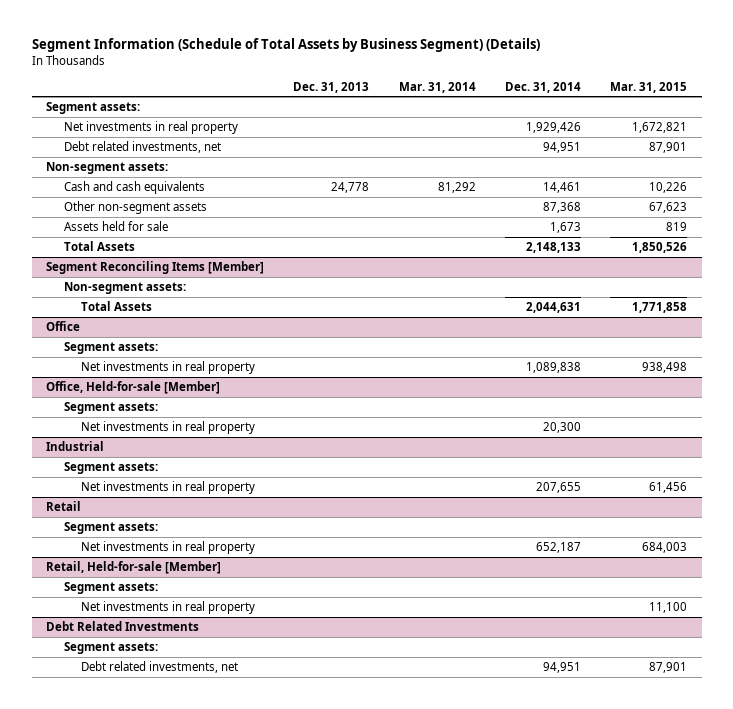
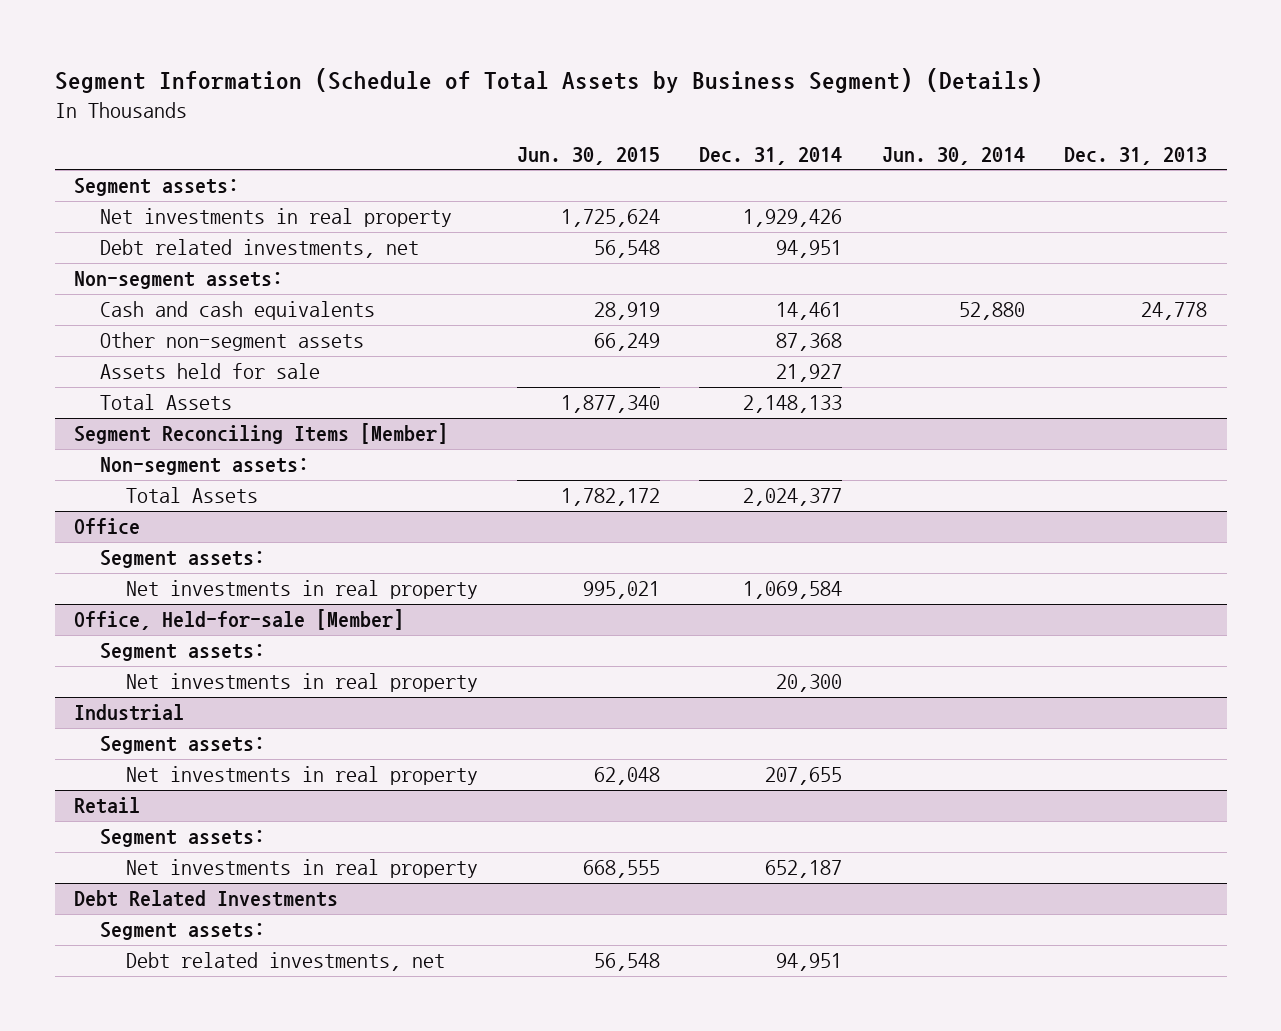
[398,81,476,93] Mar. 31, 2014 -> none
[610,81,688,93] Mar. 31, 2015 -> none
none -> [517,146,661,165] Jun. 30, 2015
none -> [881,146,1025,165] Jun. 30, 2014
[549,222,581,234] 1,673 -> [776,364,843,383] 21,927
[525,302,581,314] 2,044,631 -> [743,488,843,507] 2,024,377
[525,362,581,374] 1,089,838 -> [743,581,843,600] 1,069,584
[46,561,222,575] Retail, Held-for-sale [Member] -> none
[63,582,158,595] Segment assets: -> none
[81,601,256,615] Net investments in real property -> none

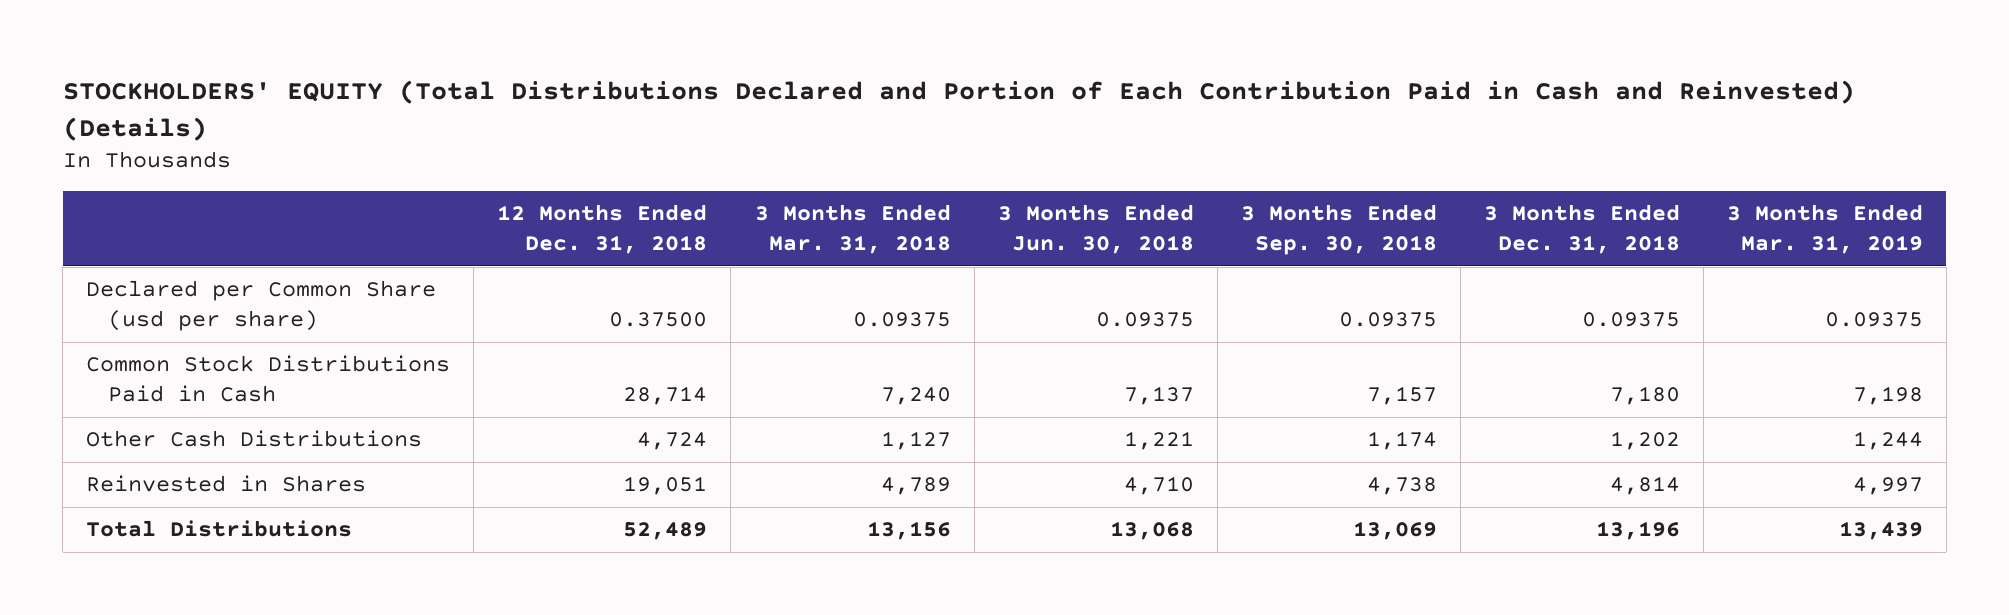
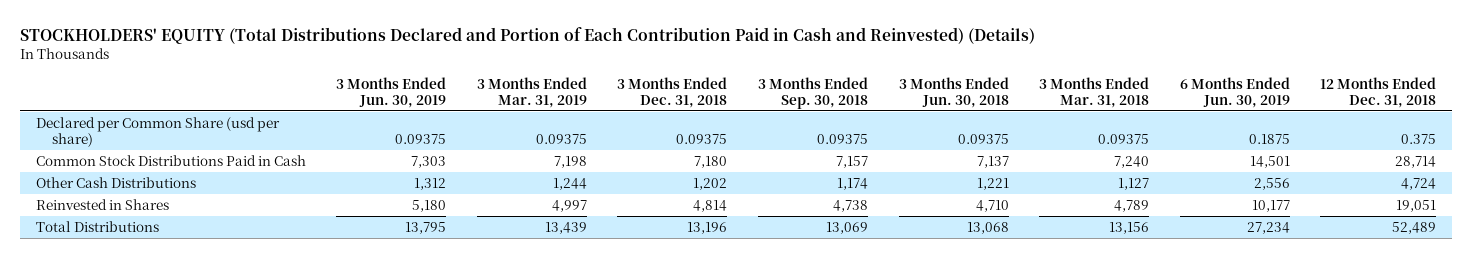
none -> [336,76,447,108] 3 Months Ended Jun. 30, 2019
none -> [1179,76,1290,108] 6 Months Ended Jun. 30, 2019
[609,312,708,328] 0.37500 -> [1401,133,1437,144] 0.375

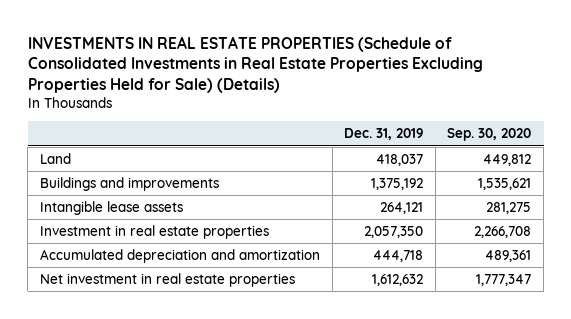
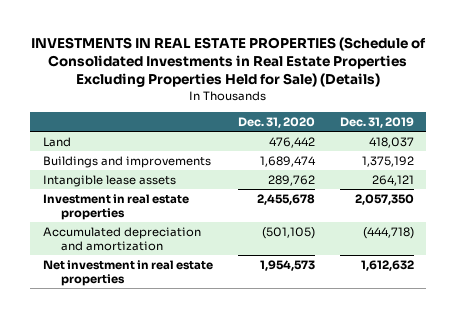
[447,128,532,142] Sep. 30, 2020 -> none
none -> [237,116,315,128] Dec. 31, 2020
[373,249,424,262] 444,718 -> [362,226,414,239] (444,718)

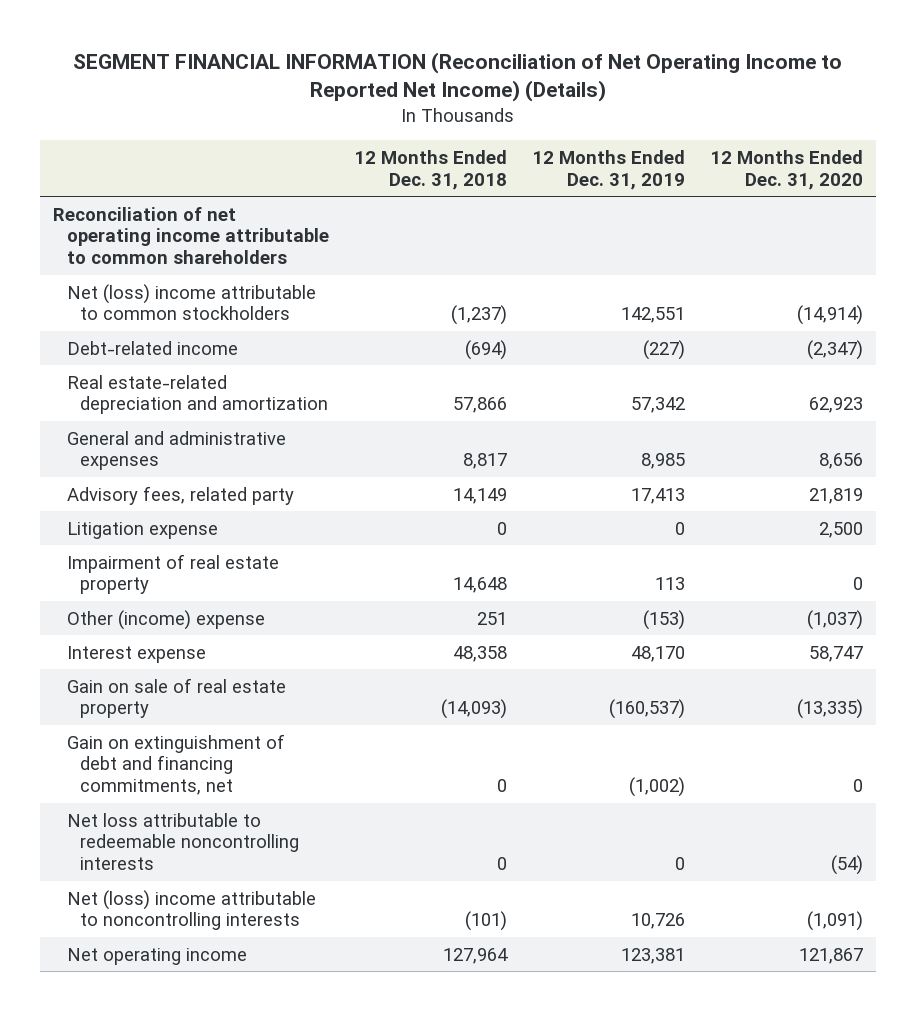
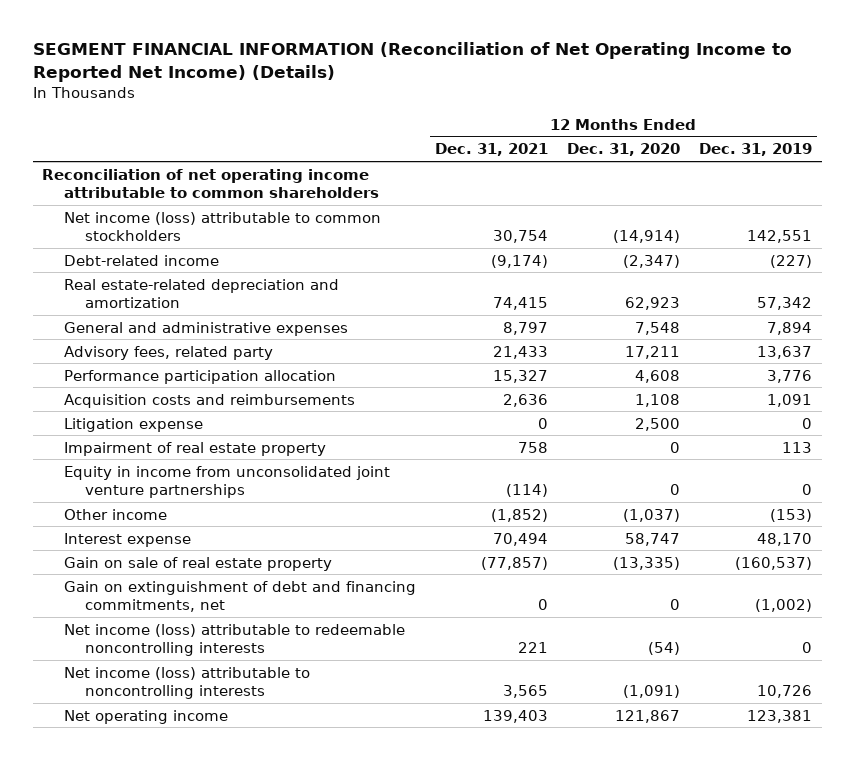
[353,149,507,190] 12 Months Ended Dec. 31, 2018 -> none
none -> [434,143,548,157] Dec. 31, 2021
[66,283,316,321] Net (loss) income attributable to common stockholders -> [63,211,381,242] Net income (loss) attributable to common stockholders
[640,453,685,470] 8,985 -> [767,321,813,335] 7,894
[819,453,864,470] 8,656 -> [634,321,680,335] 7,548
[630,487,685,504] 17,413 -> [757,345,813,359] 13,637
[809,487,864,504] 21,819 -> [624,345,680,359] 17,211
none -> [63,369,336,384] Performance participation allocation
none -> [63,393,355,408] Acquisition costs and reimbursements
none -> [63,465,390,499] Equity in income from unconsolidated joint venture partnerships
[66,609,265,630] Other (income) expense -> [63,508,167,520] Other income
[66,812,299,871] Net loss attributable to redeemable noncontrolling interests -> [63,623,405,657] Net income (loss) attributable to redeemable noncontrolling interests
[66,889,316,931] Net (loss) income attributable to noncontrolling interests -> [63,666,310,700] Net income (loss) attributable to noncontrolling interests

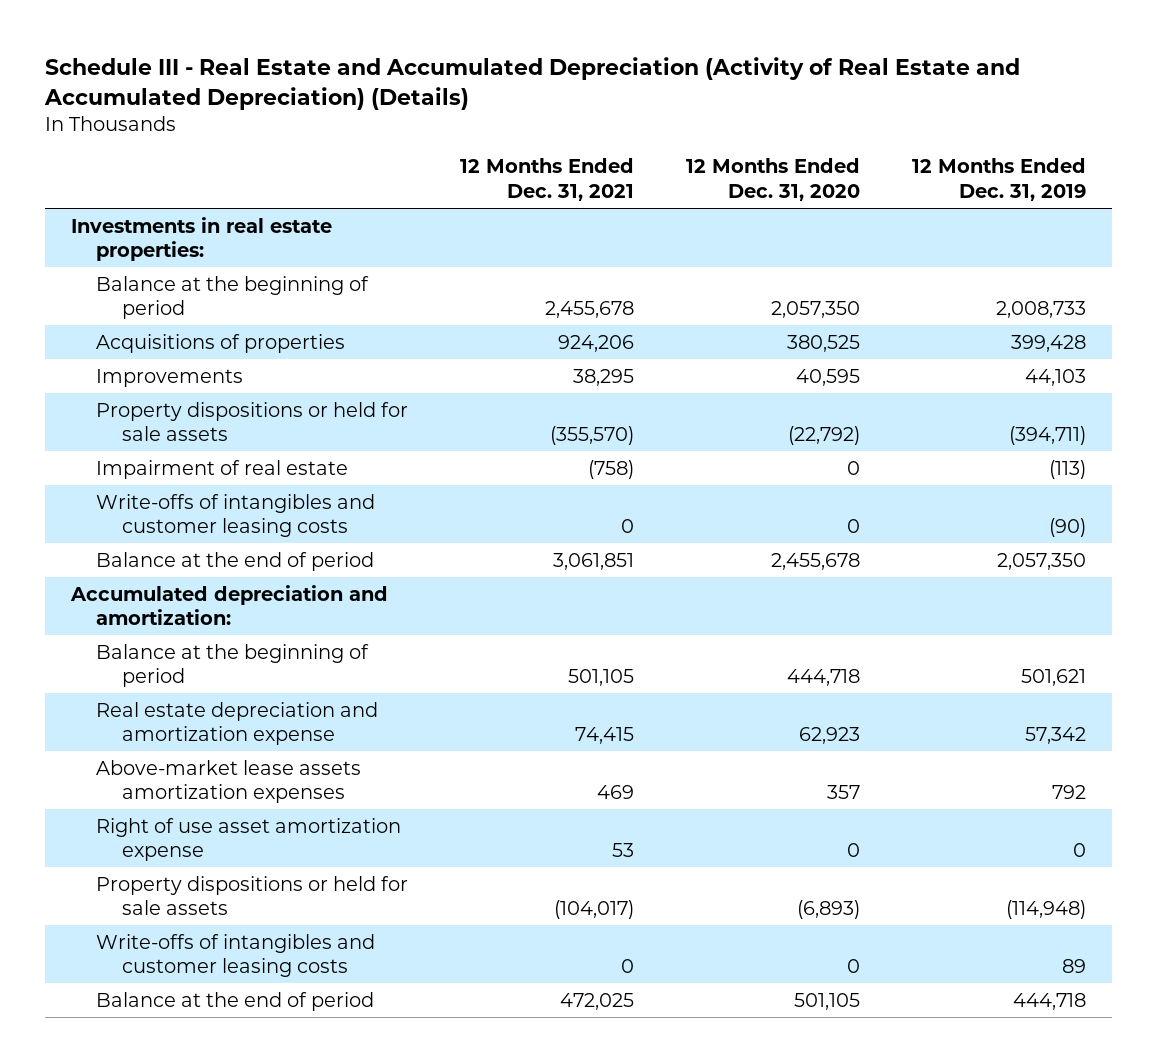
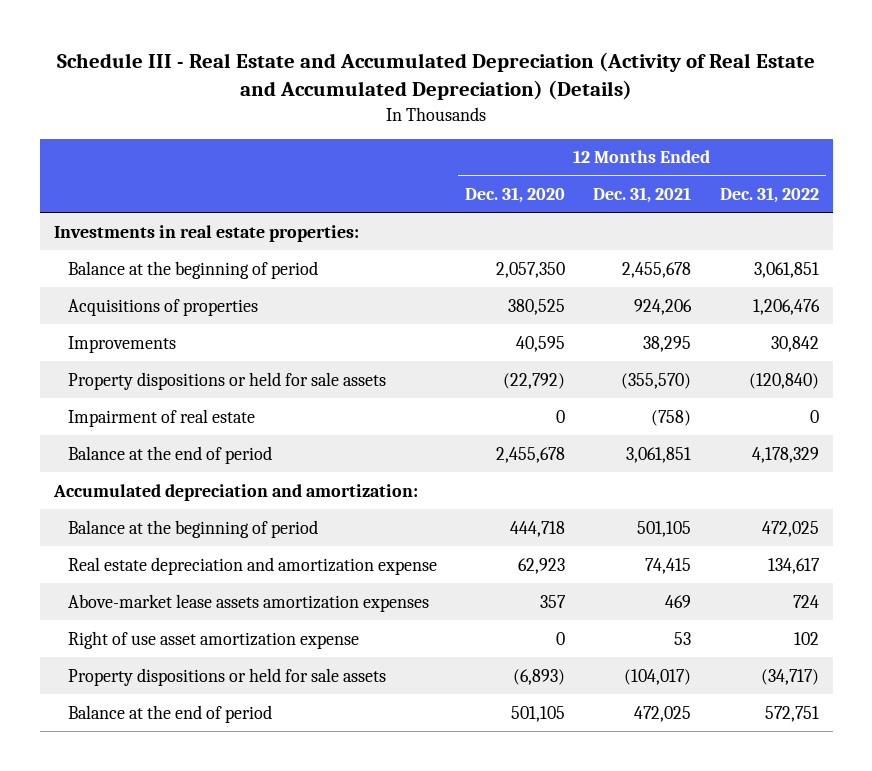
[912,158,1087,202] 12 Months Ended Dec. 31, 2019 -> none
none -> [719,187,819,204] Dec. 31, 2022
[96,493,376,538] Write-offs of intangibles and customer leasing costs -> none
[96,933,376,978] Write-offs of intangibles and customer leasing costs -> none

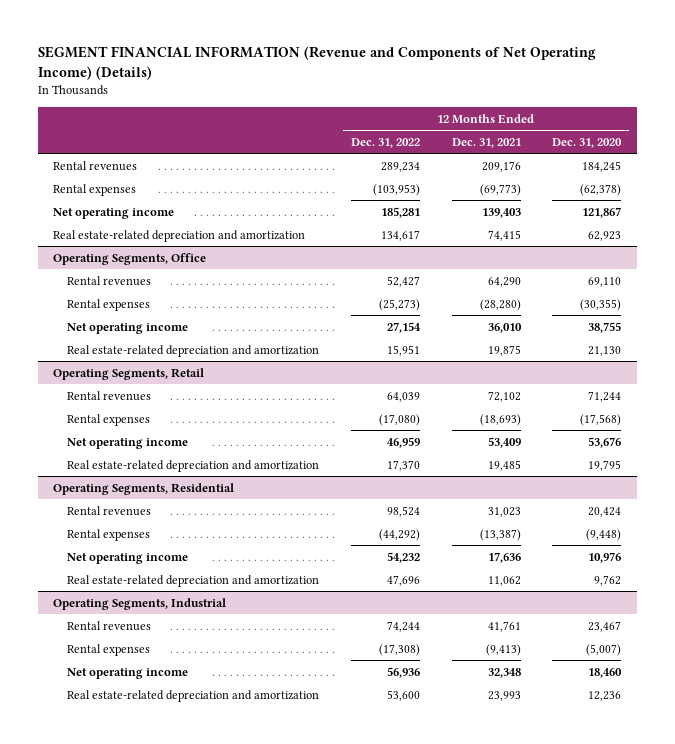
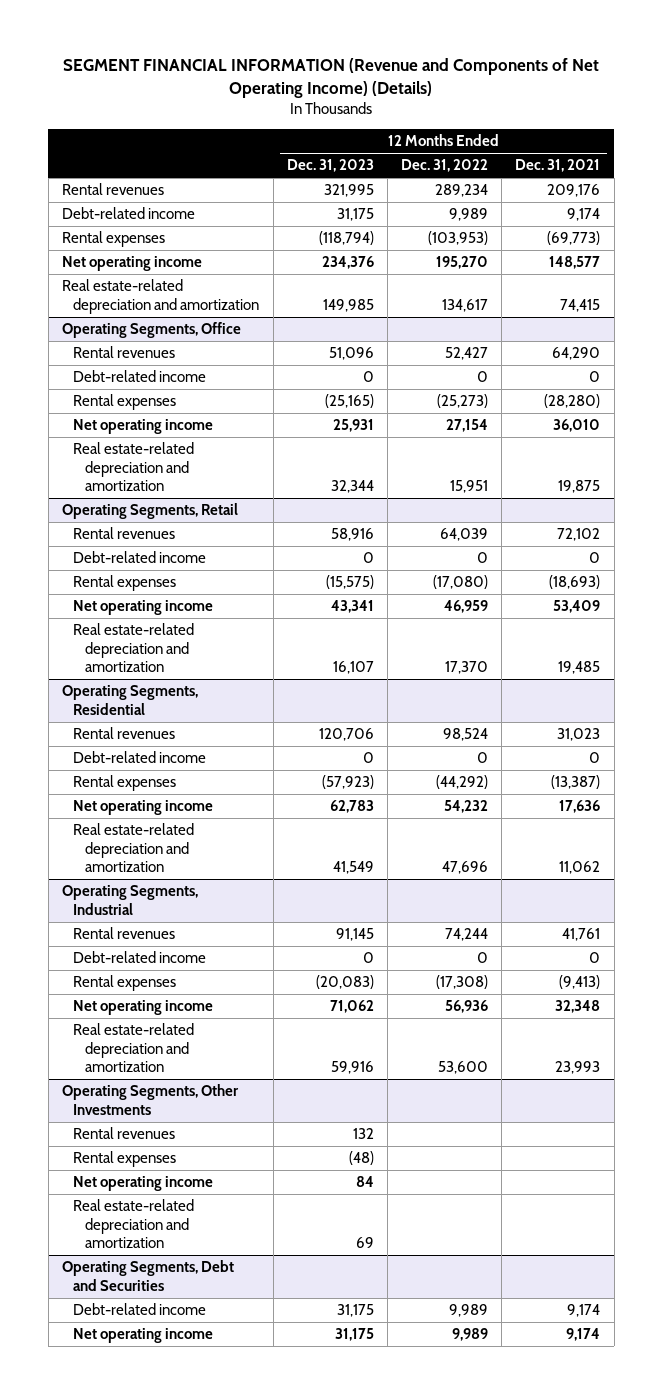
[552,137,623,148] Dec. 31, 2020 -> none
none -> [286,159,374,173] Dec. 31, 2023
none -> [61,207,195,220] Debt-related income
[381,206,421,218] 185,281 -> [436,256,489,270] 195,270
[481,207,521,218] 139,403 -> [549,256,601,270] 148,577
none -> [73,370,207,383] Debt-related income
none -> [73,551,207,564] Debt-related income
none -> [73,751,207,764] Debt-related income
none -> [73,951,207,964] Debt-related income
none -> [61,1084,239,1115] Operating Segments, Other Investments
none -> [73,1127,176,1140] Rental revenues
none -> [73,1151,177,1168] Rental expenses
none -> [73,1176,214,1192] Net operating income
none -> [73,1199,195,1249] Real estate-related depreciation and amortization
none -> [61,1260,234,1291] Operating Segments, Debt and Securities
none -> [73,1303,207,1316] Debt-related income
none -> [73,1328,214,1344] Net operating income

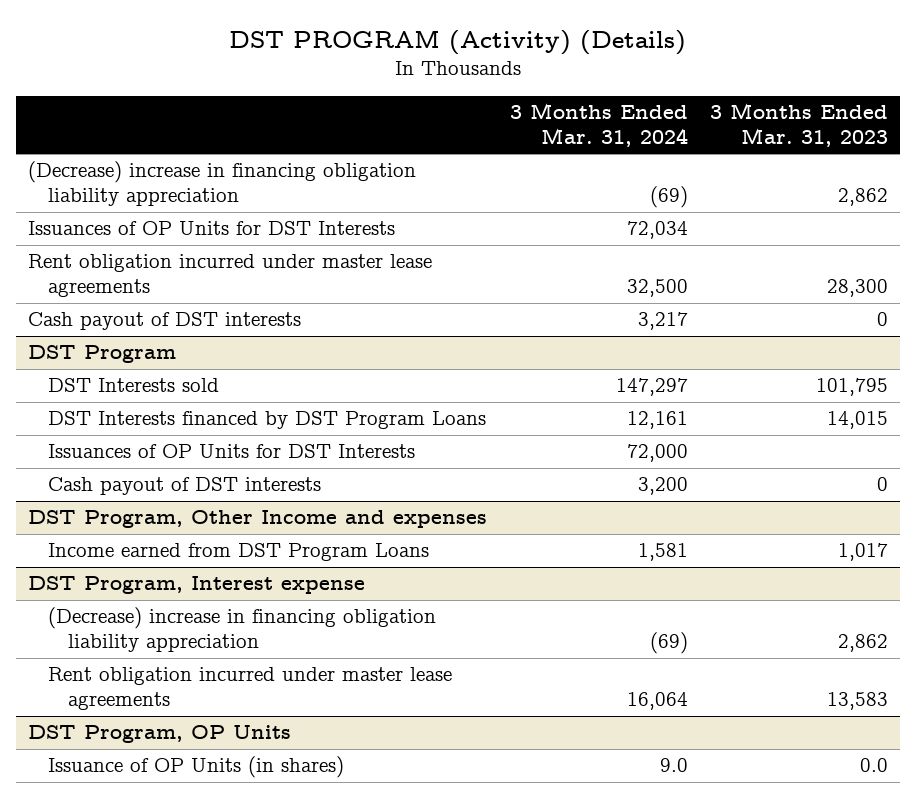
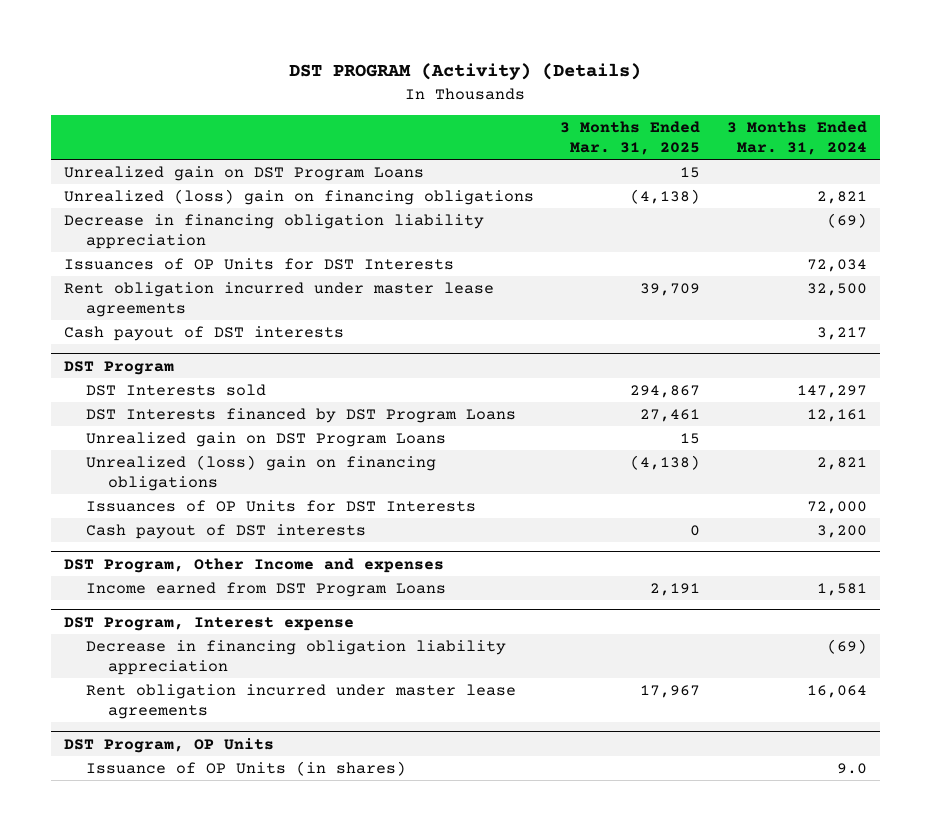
[710,103,889,148] 3 Months Ended Mar. 31, 2023 -> none
none -> [560,121,701,155] 3 Months Ended Mar. 31, 2025
none -> [63,165,424,181] Unrealized gain on DST Program Loans
none -> [63,188,534,205] Unrealized (loss) gain on financing obligations
[27,161,416,207] (Decrease) increase in financing obligation liability appreciation -> [63,213,484,249] Decrease in financing obligation liability appreciation
none -> [85,431,446,447] Unrealized gain on DST Program Loans
none -> [85,454,436,491] Unrealized (loss) gain on financing obligations
[47,607,436,653] (Decrease) increase in financing obligation liability appreciation -> [85,639,506,675] Decrease in financing obligation liability appreciation

